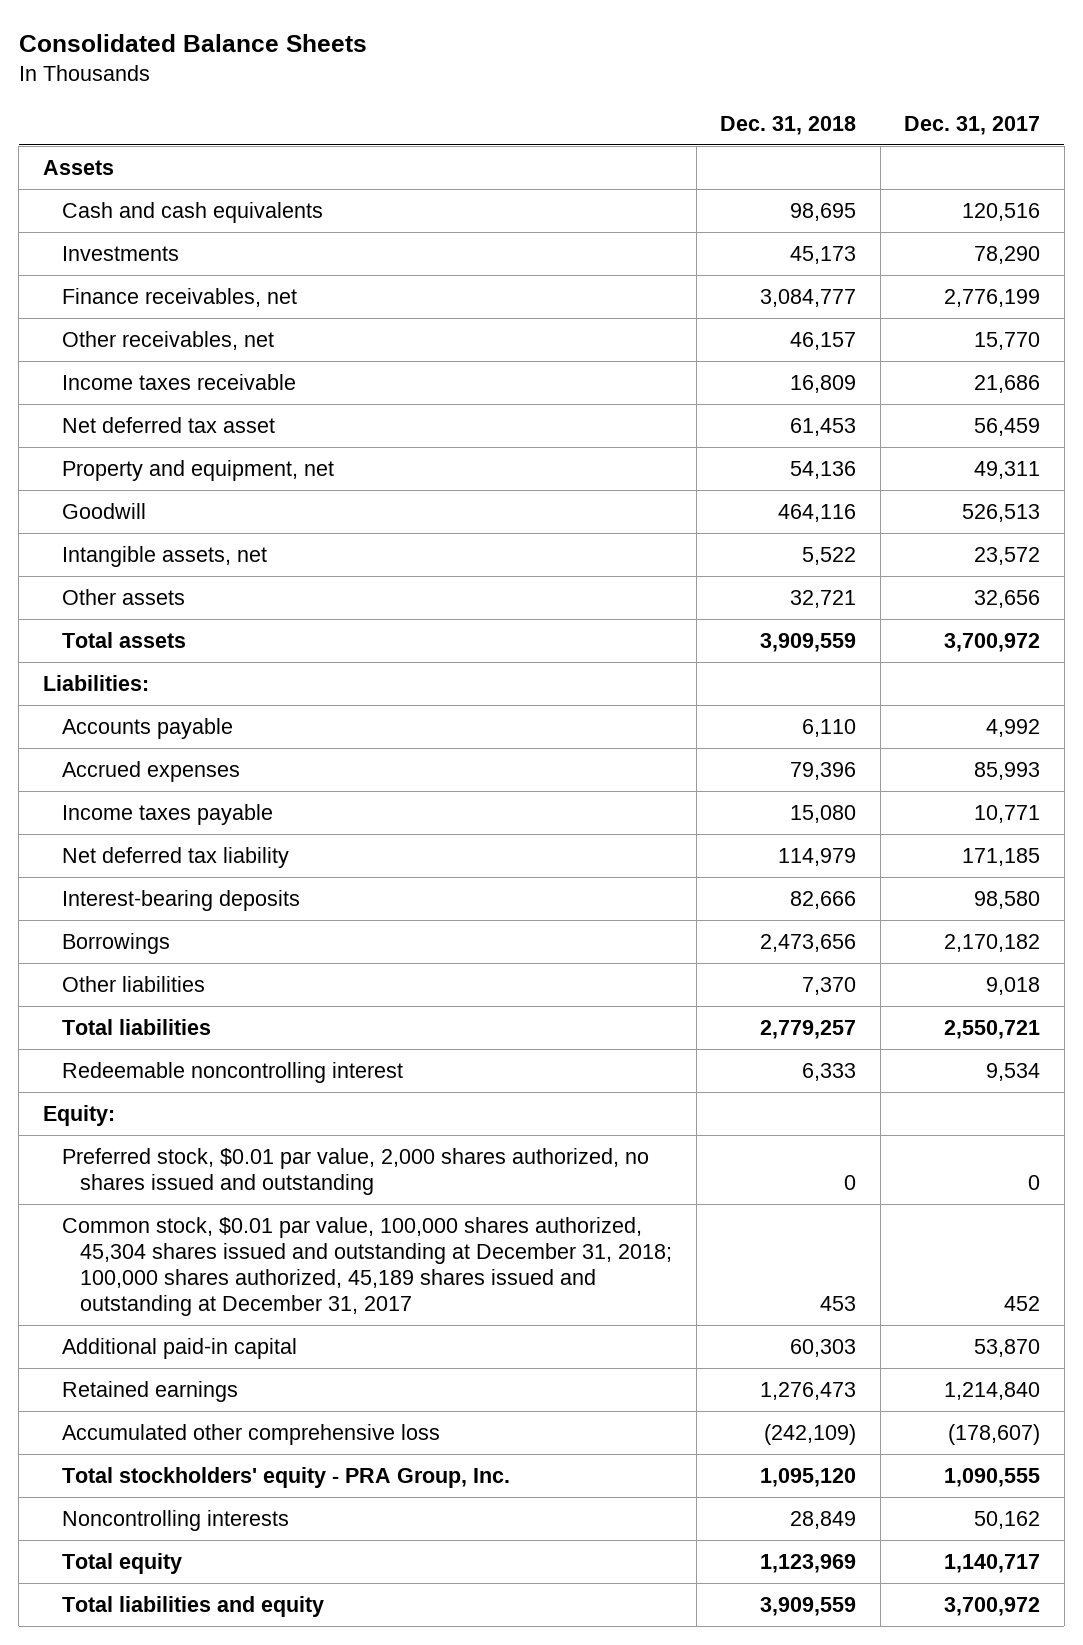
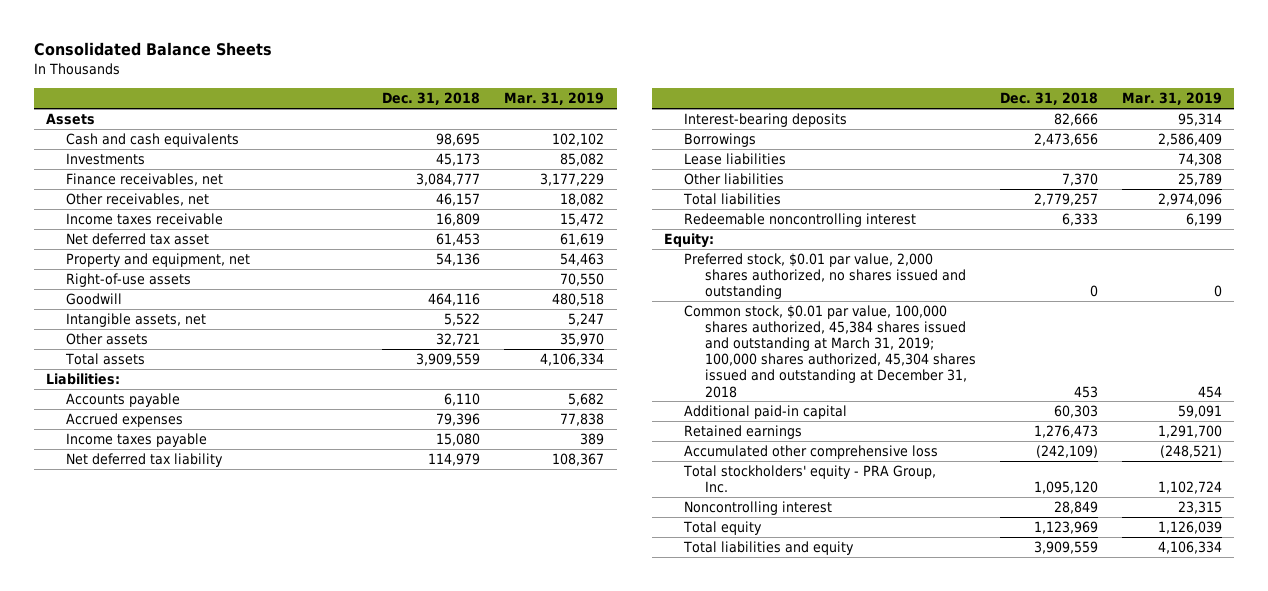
[904,115,1041,135] Dec. 31, 2017 -> none
none -> [504,92,605,106] Mar. 31, 2019
none -> [66,273,192,288] Right-of-use assets
none -> [684,153,787,166] Lease liabilities
[61,1216,673,1316] Common stock, $0.01 par value, 100,000 shares authorized, 45,304 shares issued and outstanding at December 31, 2018; 100,000 shares authorized, 45,189 shares issued and outstanding at December 31, 2017 -> [684,305,976,398] Common stock, $0.01 par value, 100,000 shares authorized, 45,384 shares issued and outstanding at March 31, 2019; 100,000 shares authorized, 45,304 shares issued and outstanding at December 31, 2018
[61,1509,289,1531] Noncontrolling interests -> [684,501,833,516] Noncontrolling interest

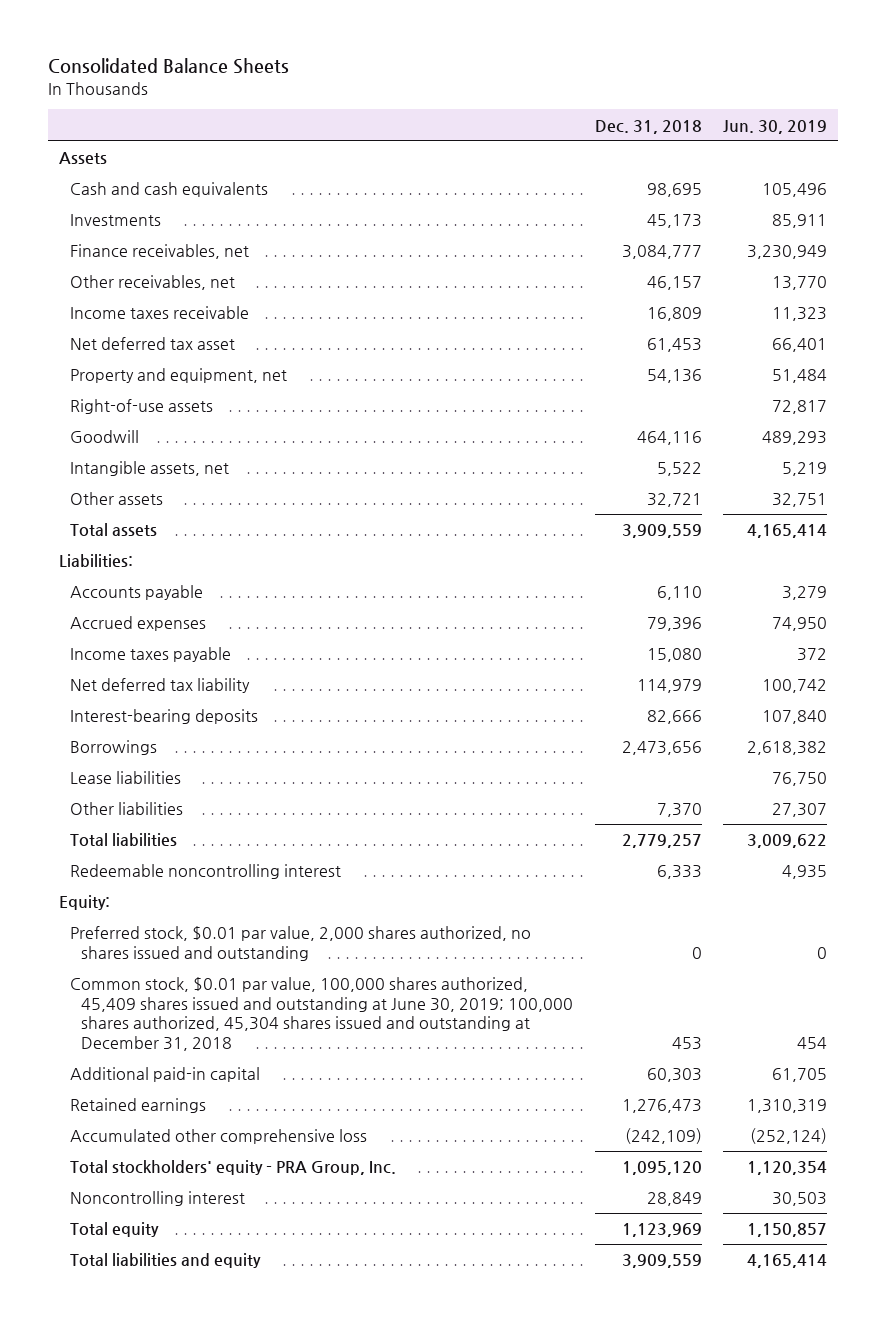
[504,92,605,106] Mar. 31, 2019 -> none
none -> [722,119,827,134] Jun. 30, 2019
[684,305,976,398] Common stock, $0.01 par value, 100,000 shares authorized, 45,384 shares issued and outstanding at March 31, 2019; 100,000 shares authorized, 45,304 shares issued and outstanding at December 31, 2018 -> [69,977,574,1052] Common stock, $0.01 par value, 100,000 shares authorized, 45,409 shares issued and outstanding at June 30, 2019; 100,000 shares authorized, 45,304 shares issued and outstanding at December 31, 2018

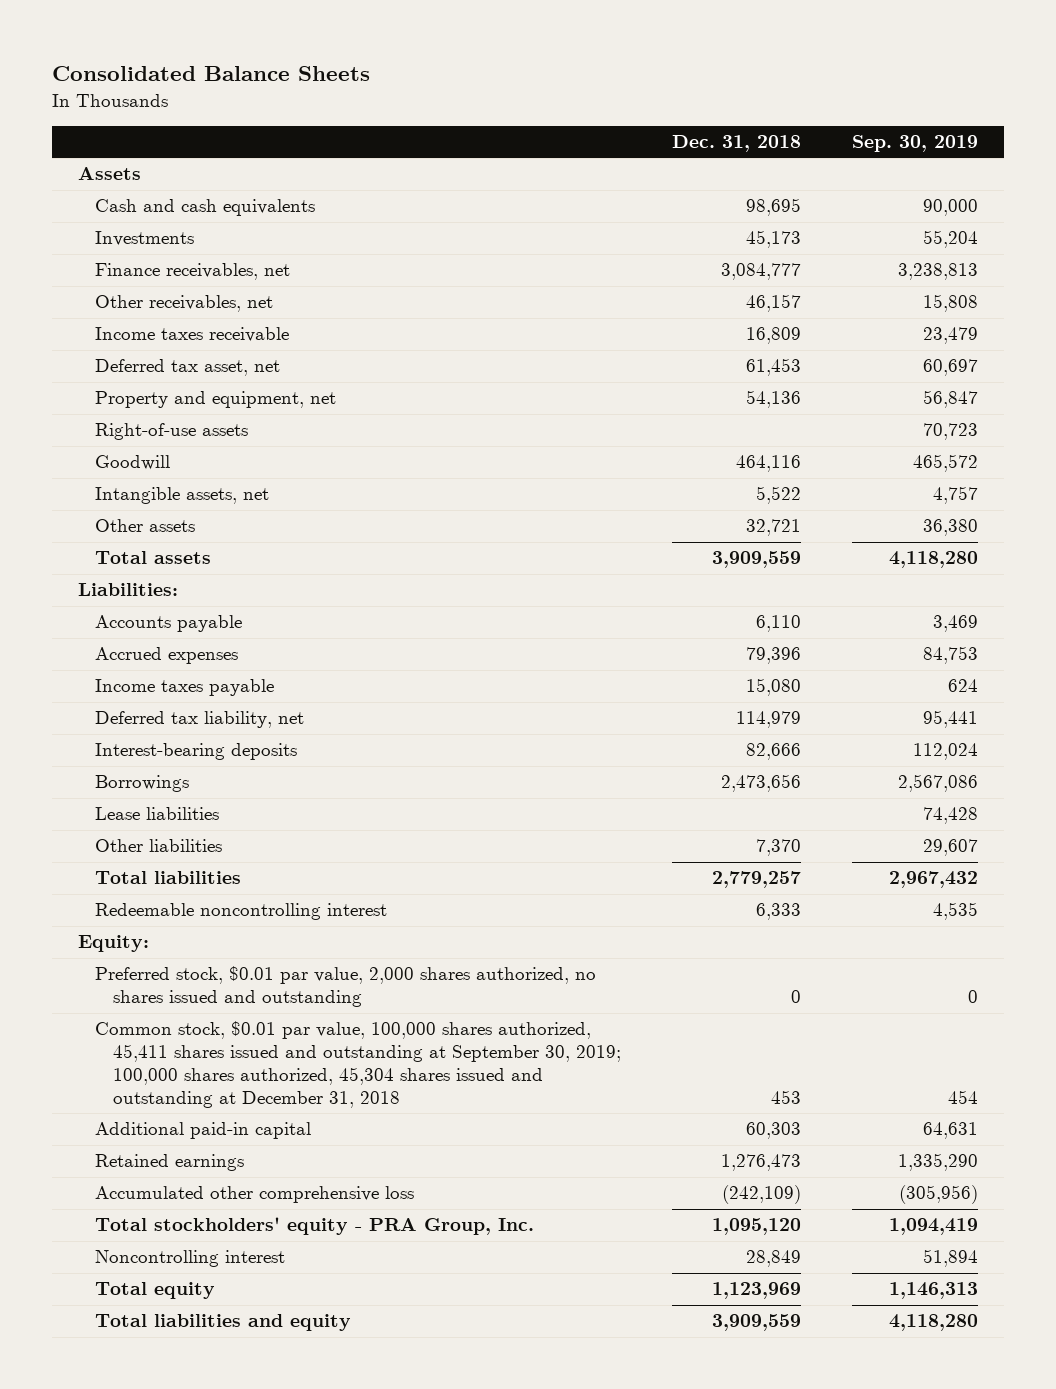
[722,119,827,134] Jun. 30, 2019 -> none
none -> [851,134,978,152] Sep. 30, 2019
[69,337,235,351] Net deferred tax asset -> [95,359,281,377] Deferred tax asset, net
[69,678,250,694] Net deferred tax liability -> [95,711,305,729] Deferred tax liability, net
[69,977,574,1052] Common stock, $0.01 par value, 100,000 shares authorized, 45,409 shares issued and outstanding at June 30, 2019; 100,000 shares authorized, 45,304 shares issued and outstanding at December 31, 2018 -> [95,1021,621,1108] Common stock, $0.01 par value, 100,000 shares authorized, 45,411 shares issued and outstanding at September 30, 2019; 100,000 shares authorized, 45,304 shares issued and outstanding at December 31, 2018

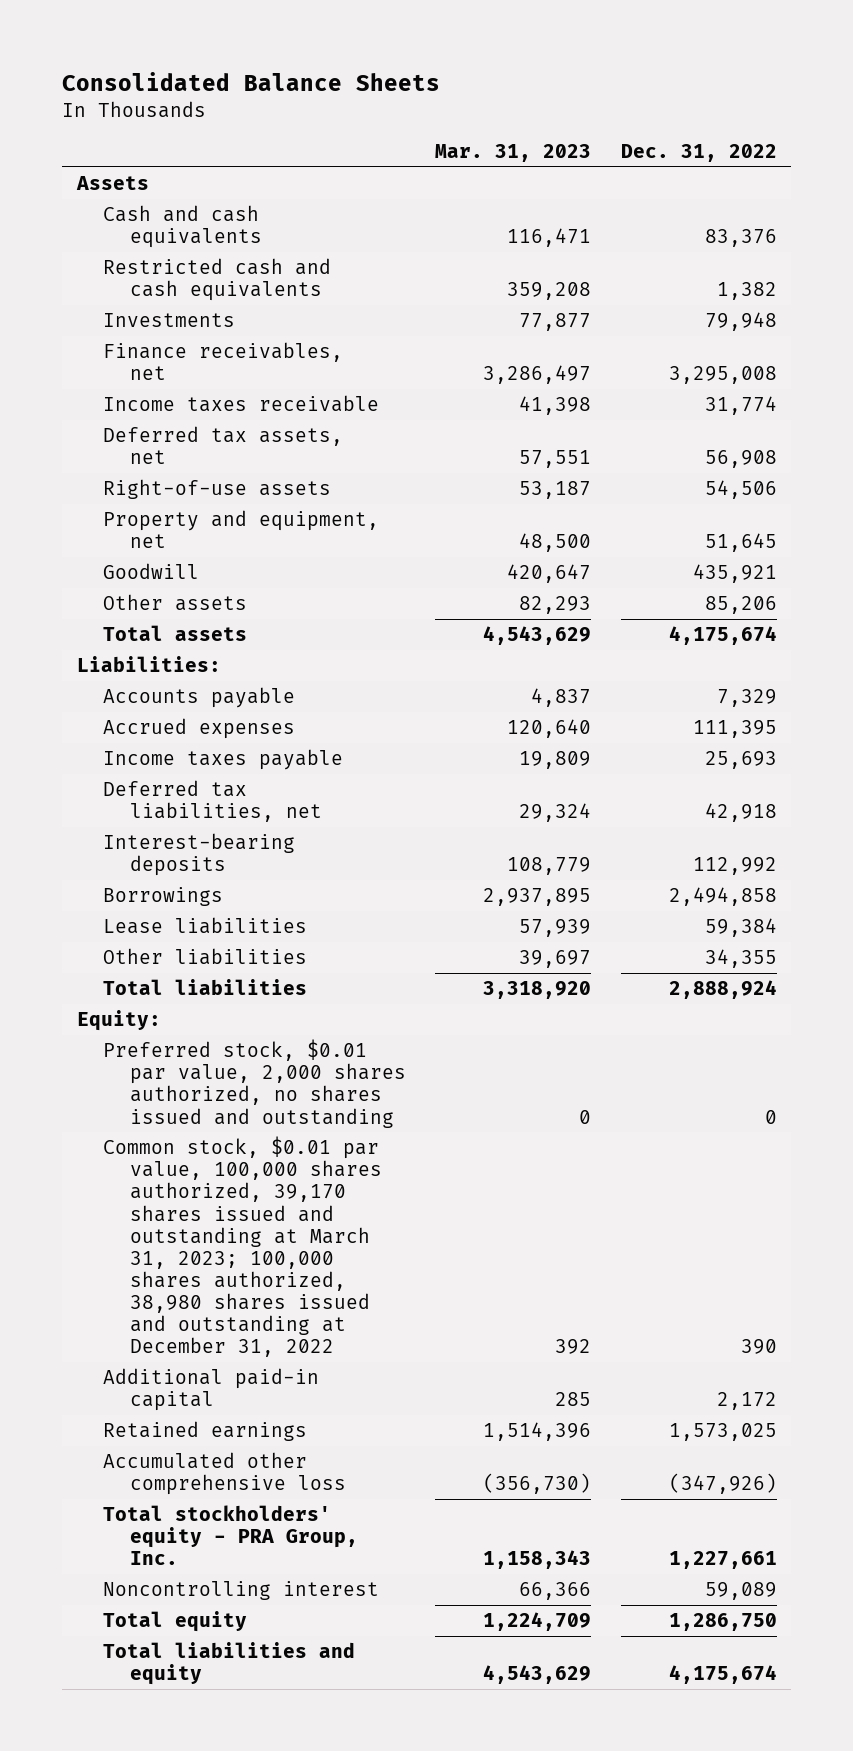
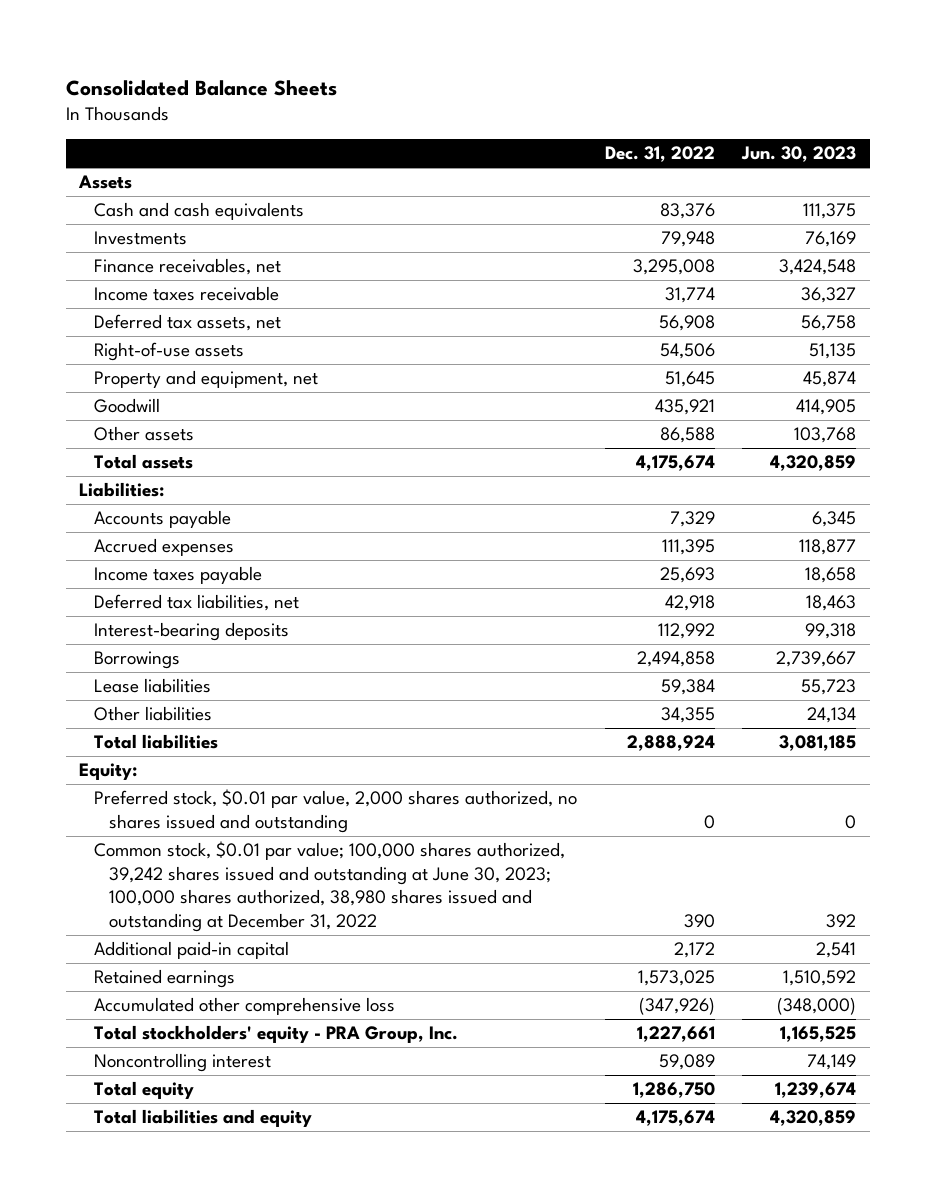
[435,144,592,163] Mar. 31, 2023 -> none
none -> [741,146,857,163] Jun. 30, 2023
[103,258,332,302] Restricted cash and cash equivalents -> none
[704,596,777,615] 85,206 -> [659,427,715,444] 86,588
[103,1136,383,1358] Common stock, $0.01 par value, 100,000 shares authorized, 39,170 shares issued and outstanding at March 31, 2023; 100,000 shares authorized, 38,980 shares issued and outstanding at December 31, 2022 -> [94,841,566,932] Common stock, $0.01 par value; 100,000 shares authorized, 39,242 shares issued and outstanding at June 30, 2023; 100,000 shares authorized, 38,980 shares issued and outstanding at December 31, 2022

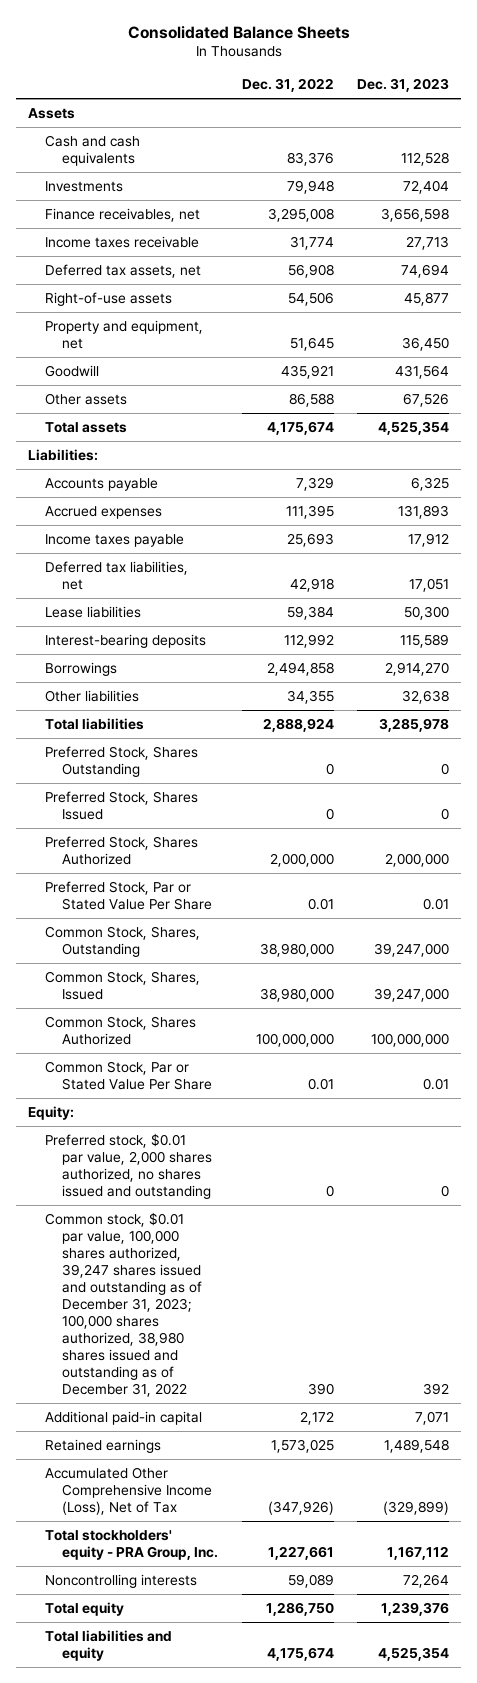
[741,146,857,163] Jun. 30, 2023 -> none
none -> [357,77,450,92] Dec. 31, 2023
[94,678,212,694] Lease liabilities -> [44,605,141,618] Lease liabilities
none -> [44,745,198,777] Preferred Stock, Shares Outstanding
none -> [44,790,198,820] Preferred Stock, Shares Issued
none -> [44,835,198,865] Preferred Stock, Shares Authorized
none -> [44,880,212,910] Preferred Stock, Par or Stated Value Per Share
none -> [44,925,200,957] Common Stock, Shares, Outstanding
none -> [44,970,200,1000] Common Stock, Shares, Issued
none -> [44,1015,196,1045] Common Stock, Shares Authorized
none -> [44,1060,212,1090] Common Stock, Par or Stated Value Per Share
[94,841,566,932] Common stock, $0.01 par value; 100,000 shares authorized, 39,242 shares issued and outstanding at June 30, 2023; 100,000 shares authorized, 38,980 shares issued and outstanding at December 31, 2022 -> [44,1211,202,1398] Common stock, $0.01 par value, 100,000 shares authorized, 39,247 shares issued and outstanding as of December 31, 2023; 100,000 shares authorized, 38,980 shares issued and outstanding as of December 31, 2022
[94,997,396,1016] Accumulated other comprehensive loss -> [44,1466,212,1515] Accumulated Other Comprehensive Income (Loss), Net of Tax
[94,1053,272,1073] Noncontrolling interest -> [44,1573,197,1588] Noncontrolling interests

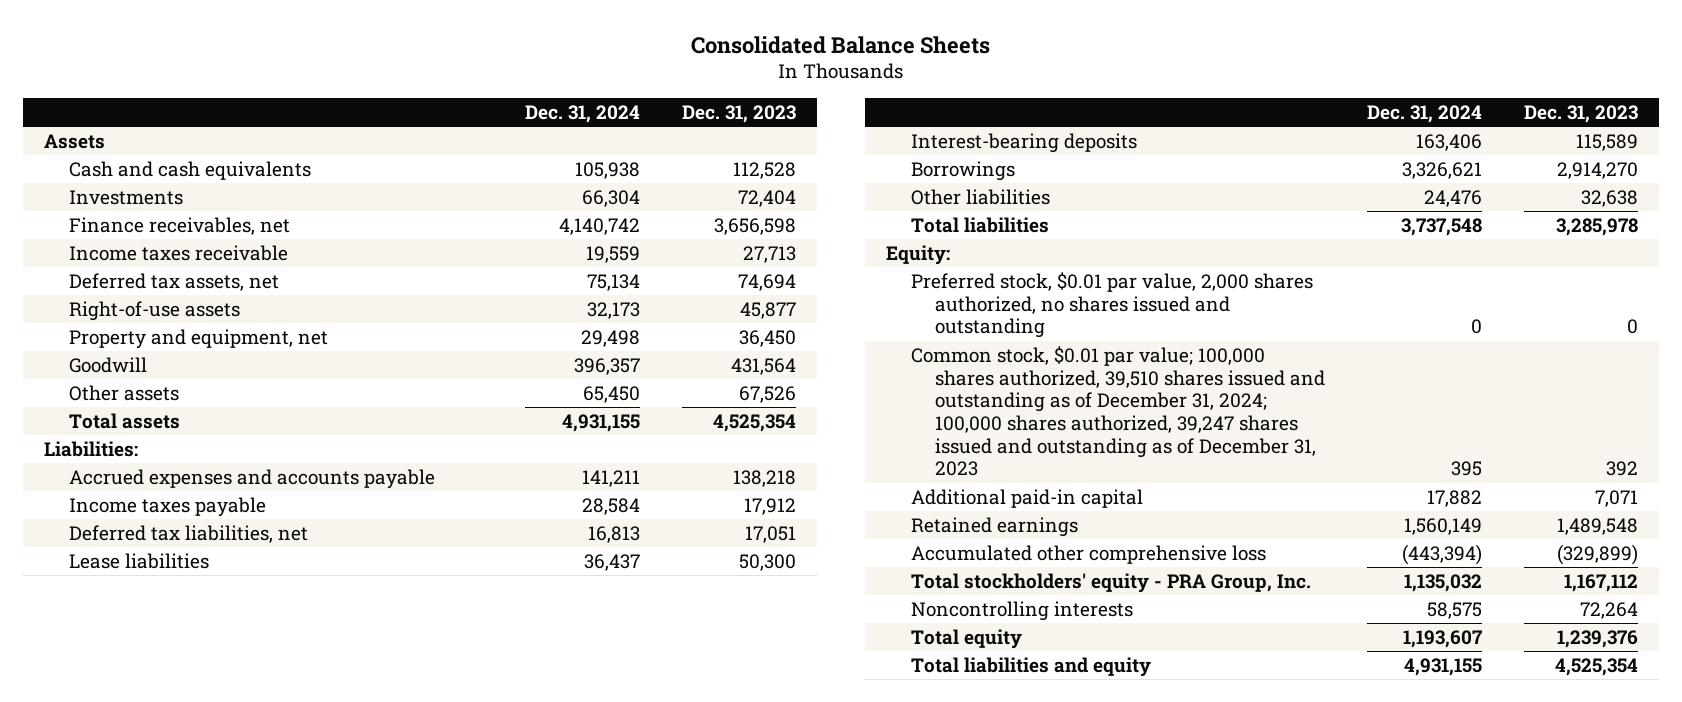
[241,77,334,92] Dec. 31, 2022 -> none
none -> [525,104,641,123] Dec. 31, 2024
[44,477,158,491] Accounts payable -> none
[44,505,162,519] Accrued expenses -> none
none -> [68,469,435,490] Accrued expenses and accounts payable
[44,745,198,777] Preferred Stock, Shares Outstanding -> none
[44,790,198,820] Preferred Stock, Shares Issued -> none
[44,835,198,865] Preferred Stock, Shares Authorized -> none
[44,880,212,910] Preferred Stock, Par or Stated Value Per Share -> none
[44,925,200,957] Common Stock, Shares, Outstanding -> none
[44,970,200,1000] Common Stock, Shares, Issued -> none
[44,1015,196,1045] Common Stock, Shares Authorized -> none
[44,1060,212,1090] Common Stock, Par or Stated Value Per Share -> none
[44,1211,202,1398] Common stock, $0.01 par value, 100,000 shares authorized, 39,247 shares issued and outstanding as of December 31, 2023; 100,000 shares authorized, 38,980 shares issued and outstanding as of December 31, 2022 -> [910,346,1326,477] Common stock, $0.01 par value; 100,000 shares authorized, 39,510 shares issued and outstanding as of December 31, 2024; 100,000 shares authorized, 39,247 shares issued and outstanding as of December 31, 2023
[44,1466,212,1515] Accumulated Other Comprehensive Income (Loss), Net of Tax -> [910,545,1266,565] Accumulated other comprehensive loss

